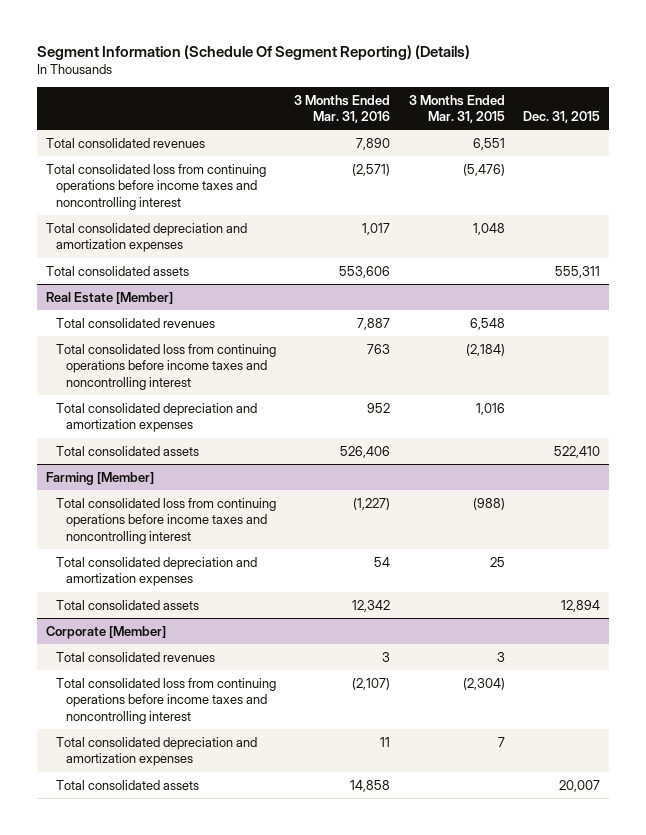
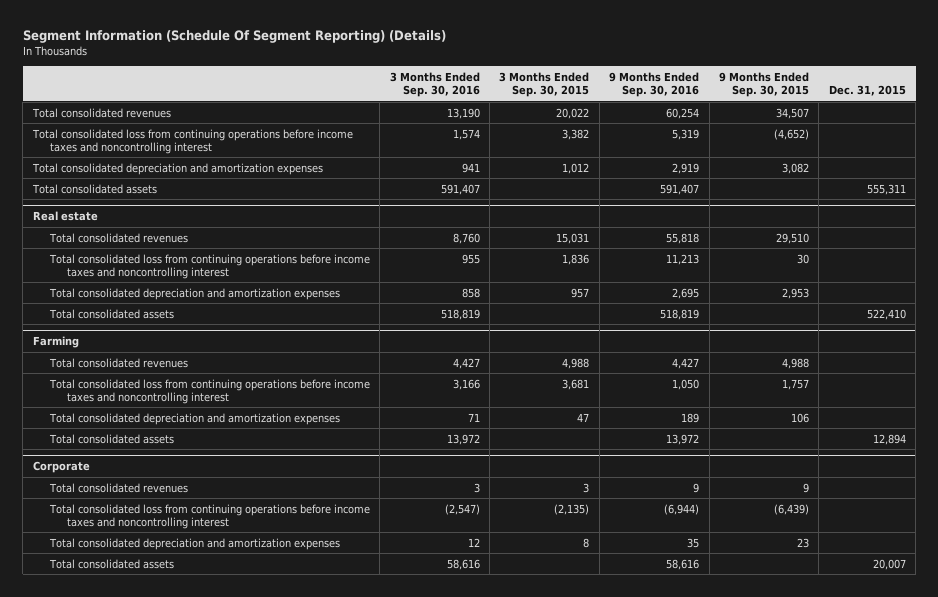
[294,94,391,124] 3 Months Ended Mar. 31, 2016 -> none
[408,94,505,124] 3 Months Ended Mar. 31, 2015 -> none
none -> [389,72,480,98] 3 Months Ended Sep. 30, 2016
none -> [499,72,590,98] 3 Months Ended Sep. 30, 2015
none -> [609,72,700,98] 9 Months Ended Sep. 30, 2016
none -> [718,72,809,98] 9 Months Ended Sep. 30, 2015
[45,291,173,304] Real Estate [Member] -> [32,211,98,222] Real estate
[45,471,154,485] Farming [Member] -> [32,336,79,349] Farming
none -> [48,357,188,368] Total consolidated revenues
[45,625,166,639] Corporate [Member] -> [32,461,90,474] Corporate

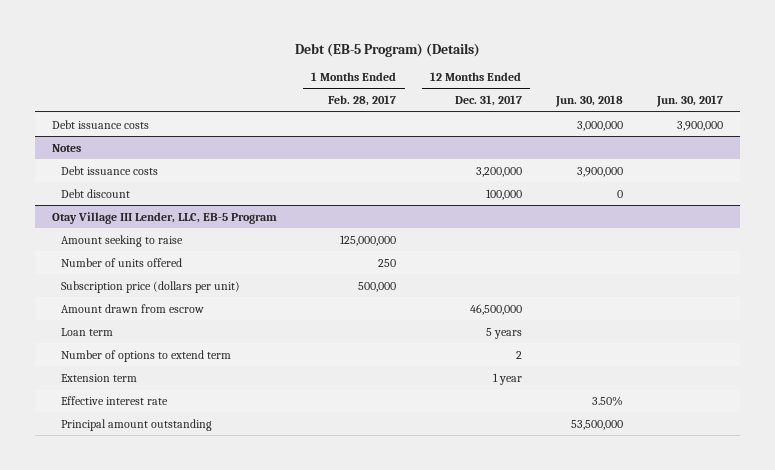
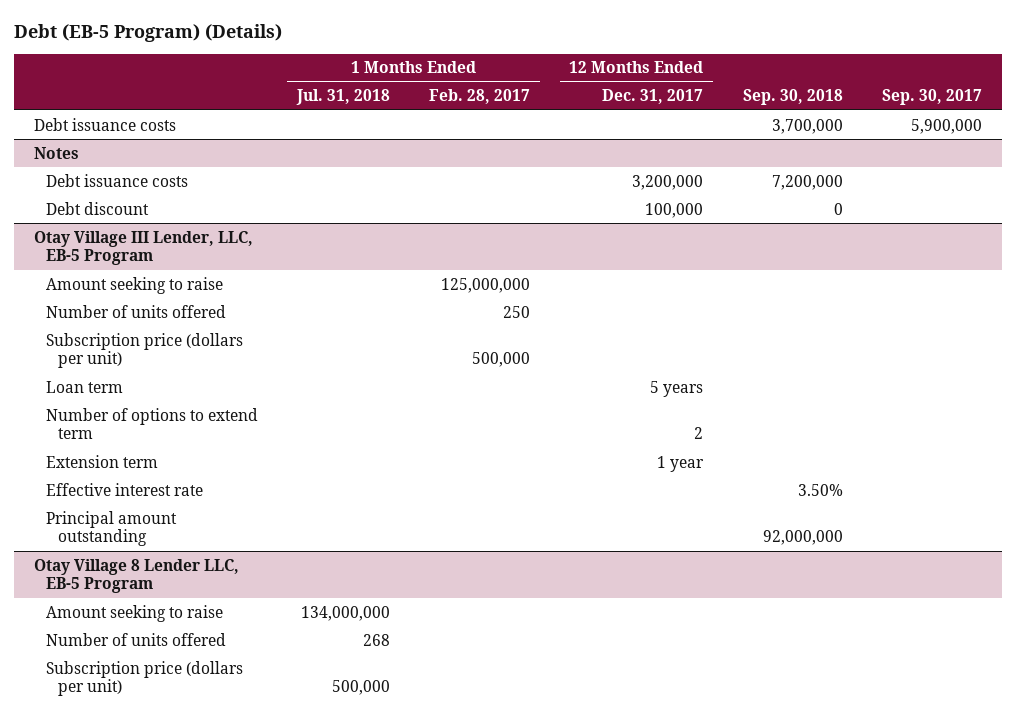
[554,95,623,108] Jun. 30, 2018 -> none
[655,95,723,108] Jun. 30, 2017 -> none
none -> [296,89,391,106] Jul. 31, 2018
none -> [742,89,843,106] Sep. 30, 2018
none -> [881,89,982,106] Sep. 30, 2017
[61,303,205,313] Amount drawn from escrow -> none
none -> [33,558,239,594] Otay Village 8 Lender LLC, EB-5 Program
none -> [45,604,223,622] Amount seeking to raise
none -> [45,632,226,646] Number of units offered
none -> [45,660,243,697] Subscription price (dollars per unit)

